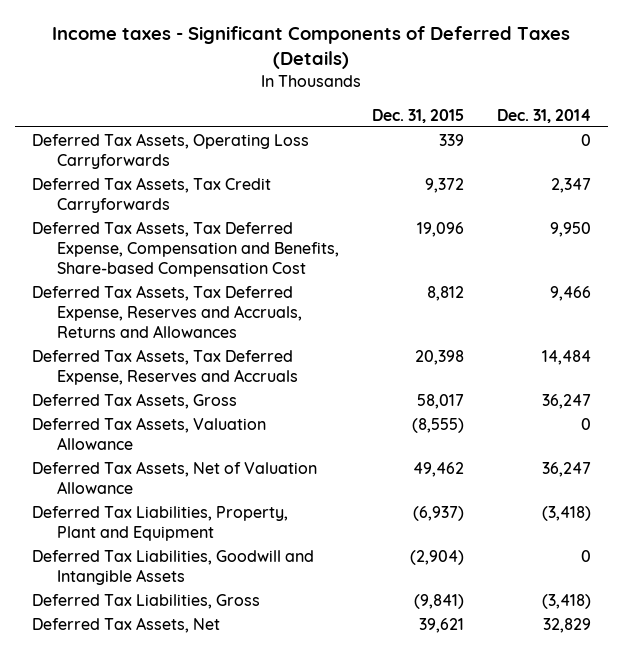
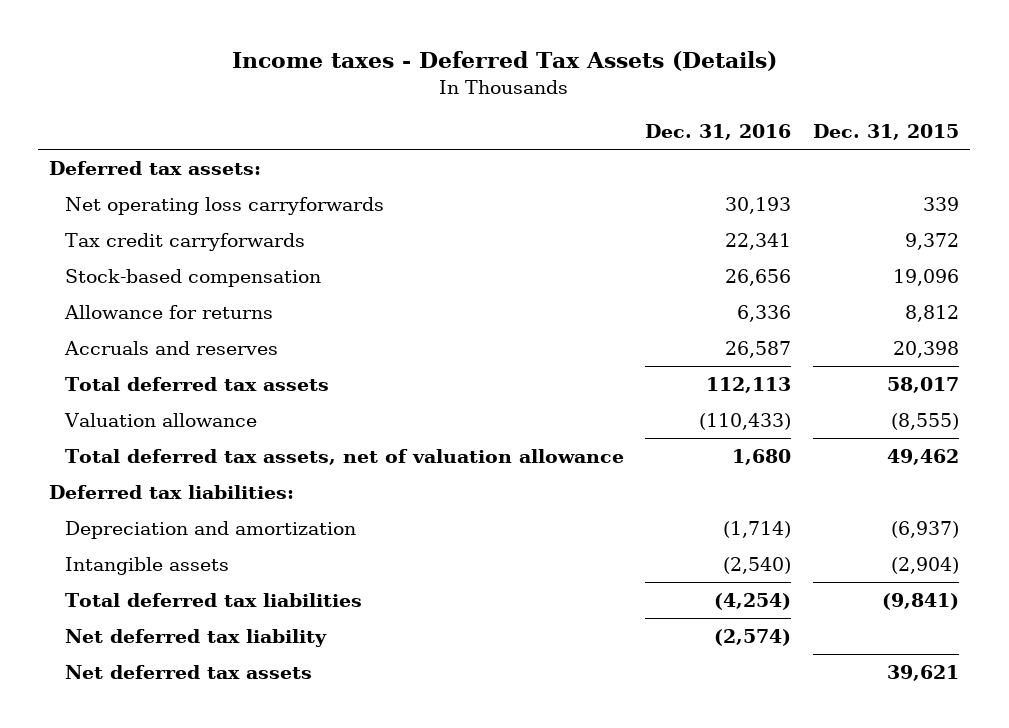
[52,25,571,69] Income taxes - Significant Components of Deferred Taxes (Details) -> [232,50,778,71] Income taxes - Deferred Tax Assets (Details)
[497,108,592,123] Dec. 31, 2014 -> none
none -> [645,123,792,140] Dec. 31, 2016
none -> [49,161,262,176] Deferred tax assets:
[31,132,309,169] Deferred Tax Assets, Operating Loss Carryforwards -> [64,197,384,216] Net operating loss carryforwards
[31,176,271,213] Deferred Tax Assets, Tax Credit Carryforwards -> [64,233,305,252] Tax credit carryforwards
[31,220,339,277] Deferred Tax Assets, Tax Deferred Expense, Compensation and Benefits, Share-based Compensation Cost -> [64,269,321,288] Stock-based compensation
[31,284,302,338] Deferred Tax Assets, Tax Deferred Expense, Reserves and Accruals, Returns and Allowances -> [63,305,273,320] Allowance for returns
[31,348,298,385] Deferred Tax Assets, Tax Deferred Expense, Reserves and Accruals -> [63,341,278,356] Accruals and reserves
[31,392,237,409] Deferred Tax Assets, Gross -> [64,377,329,392] Total deferred tax assets
[31,416,266,450] Deferred Tax Assets, Valuation Allowance -> [63,413,257,428] Valuation allowance
[31,460,317,494] Deferred Tax Assets, Net of Valuation Allowance -> [64,449,624,466] Total deferred tax assets, net of valuation allowance
none -> [49,485,295,500] Deferred tax liabilities:
[31,505,288,541] Deferred Tax Liabilities, Property, Plant and Equipment -> [64,521,356,540] Depreciation and amortization
[31,549,314,585] Deferred Tax Liabilities, Goodwill and Intangible Assets -> [64,557,229,576] Intangible assets
[31,593,260,609] Deferred Tax Liabilities, Gross -> [64,593,362,608] Total deferred tax liabilities
none -> [64,629,327,648] Net deferred tax liability
[31,616,220,633] Deferred Tax Assets, Net -> [64,665,312,680] Net deferred tax assets

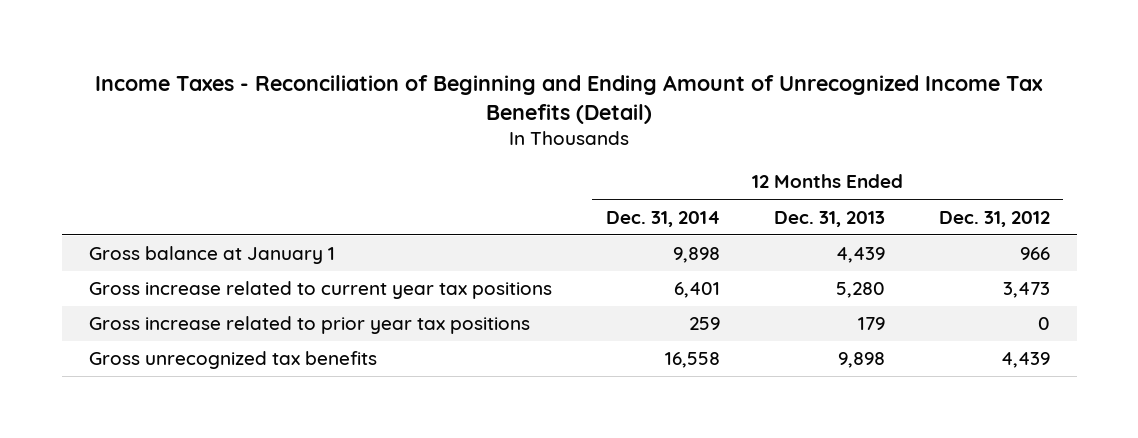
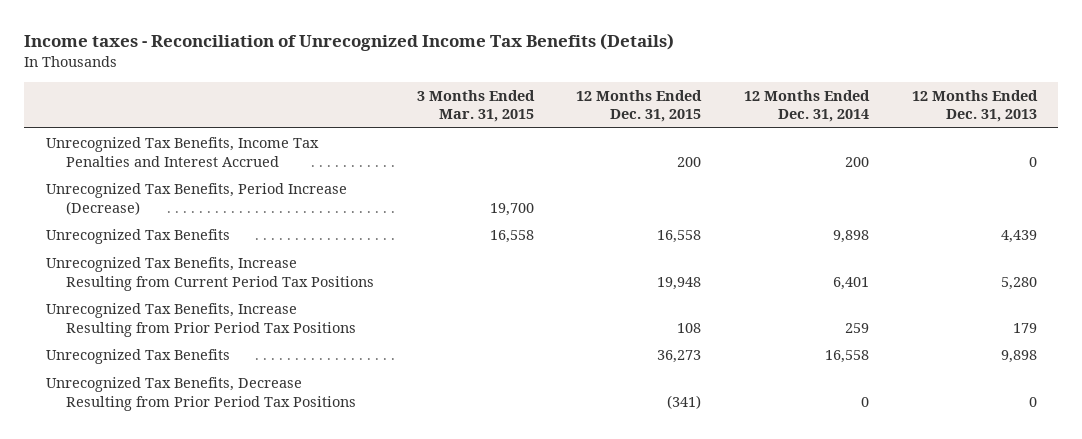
[95,74,1044,124] Income Taxes - Reconciliation of Beginning and Ending Amount of Unrecognized Income Tax Benefits (Detail) -> [24,32,675,51] Income taxes - Reconciliation of Unrecognized Income Tax Benefits (Details)
[938,210,1050,227] Dec. 31, 2012 -> none
none -> [416,89,535,123] 3 Months Ended Mar. 31, 2015
none -> [576,89,703,123] 12 Months Ended Dec. 31, 2015
none -> [45,137,319,167] Unrecognized Tax Benefits, Income Tax Penalties and Interest Accrued
none -> [45,183,347,215] Unrecognized Tax Benefits, Period Increase (Decrease)
[88,246,335,265] Gross balance at January 1 -> [45,229,230,245] Unrecognized Tax Benefits
[88,281,552,300] Gross increase related to current year tax positions -> [45,257,374,291] Unrecognized Tax Benefits, Increase Resulting from Current Period Tax Positions
[88,316,530,335] Gross increase related to prior year tax positions -> [45,303,356,337] Unrecognized Tax Benefits, Increase Resulting from Prior Period Tax Positions
[88,351,377,370] Gross unrecognized tax benefits -> [45,349,230,365] Unrecognized Tax Benefits
none -> [45,377,356,411] Unrecognized Tax Benefits, Decrease Resulting from Prior Period Tax Positions

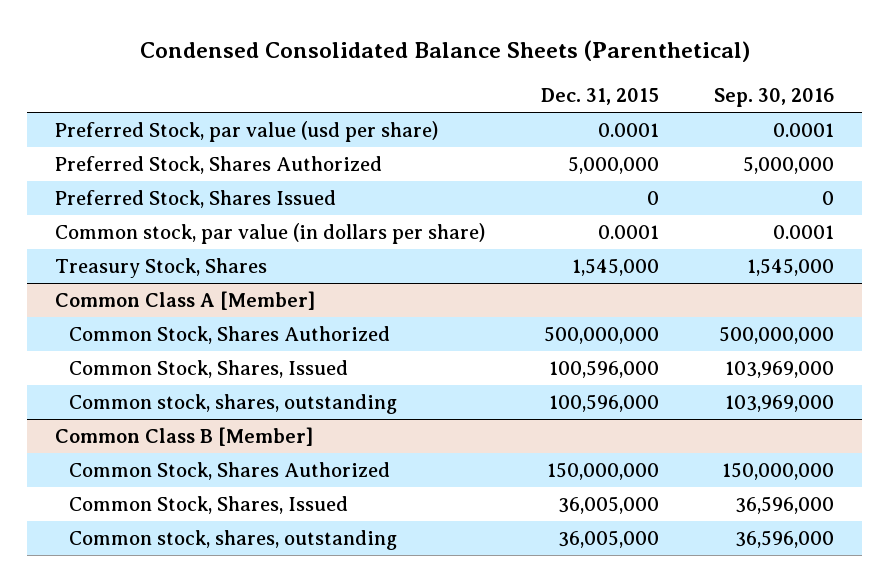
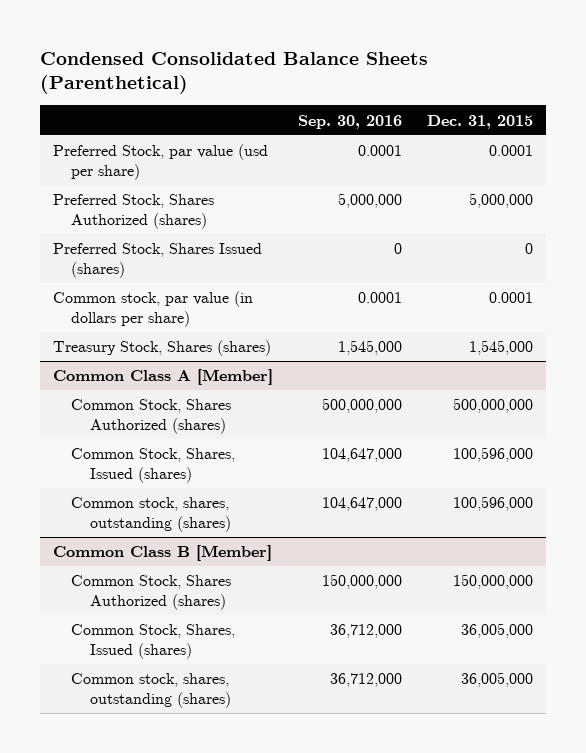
[54,156,382,175] Preferred Stock, Shares Authorized -> [52,194,214,229] Preferred Stock, Shares Authorized (shares)
[54,190,336,209] Preferred Stock, Shares Issued -> [52,243,262,278] Preferred Stock, Shares Issued (shares)
[54,258,267,279] Treasury Stock, Shares -> [52,340,271,357] Treasury Stock, Shares (shares)
[69,326,391,345] Common Stock, Shares Authorized -> [71,399,232,434] Common Stock, Shares Authorized (shares)
[69,360,349,379] Common Stock, Shares, Issued -> [71,448,236,483] Common Stock, Shares, Issued (shares)
[725,361,835,379] 103,969,000 -> [322,448,403,463] 104,647,000
[69,394,398,415] Common stock, shares, outstanding -> [71,497,231,532] Common stock, shares, outstanding (shares)
[725,395,835,413] 103,969,000 -> [322,497,403,512] 104,647,000
[69,462,391,481] Common Stock, Shares Authorized -> [71,575,232,610] Common Stock, Shares Authorized (shares)
[69,496,349,515] Common Stock, Shares, Issued -> [71,624,236,659] Common Stock, Shares, Issued (shares)
[735,496,835,515] 36,596,000 -> [330,624,403,639] 36,712,000
[69,530,398,551] Common stock, shares, outstanding -> [71,673,231,708] Common stock, shares, outstanding (shares)
[735,530,835,549] 36,596,000 -> [330,673,403,688] 36,712,000

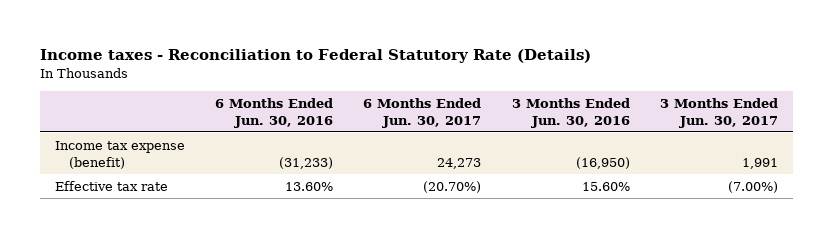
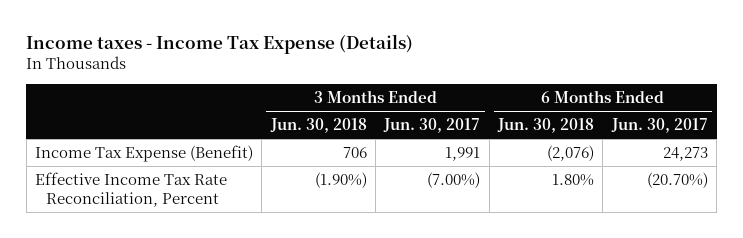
[40,49,592,64] Income taxes - Reconciliation to Federal Statutory Rate (Details) -> [26,34,414,55] Income taxes - Income Tax Expense (Details)
[215,97,334,128] 6 Months Ended Jun. 30, 2016 -> none
[511,97,630,128] 3 Months Ended Jun. 30, 2016 -> none
none -> [269,117,367,133] Jun. 30, 2018
none -> [497,117,595,133] Jun. 30, 2018
[55,140,186,169] Income tax expense (benefit) -> [35,144,254,162] Income Tax Expense (Benefit)
[55,180,169,191] Effective tax rate -> [35,171,228,207] Effective Income Tax Rate Reconciliation, Percent

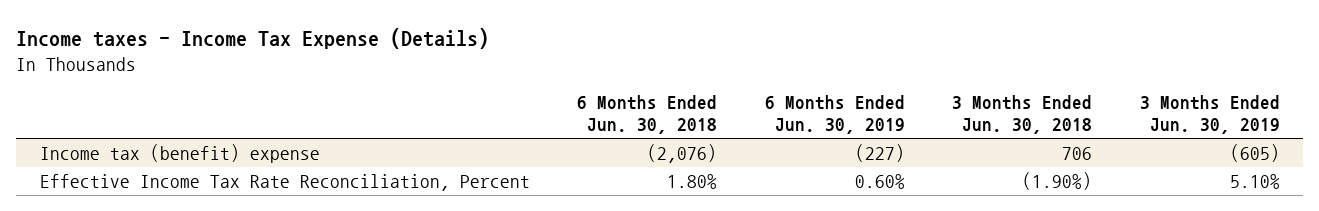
[383,117,481,133] Jun. 30, 2017 -> none
[610,117,708,133] Jun. 30, 2017 -> none
none -> [764,95,905,135] 6 Months Ended Jun. 30, 2019
none -> [1139,95,1280,135] 3 Months Ended Jun. 30, 2019
[35,144,254,162] Income Tax Expense (Benefit) -> [39,143,320,163] Income tax (benefit) expense

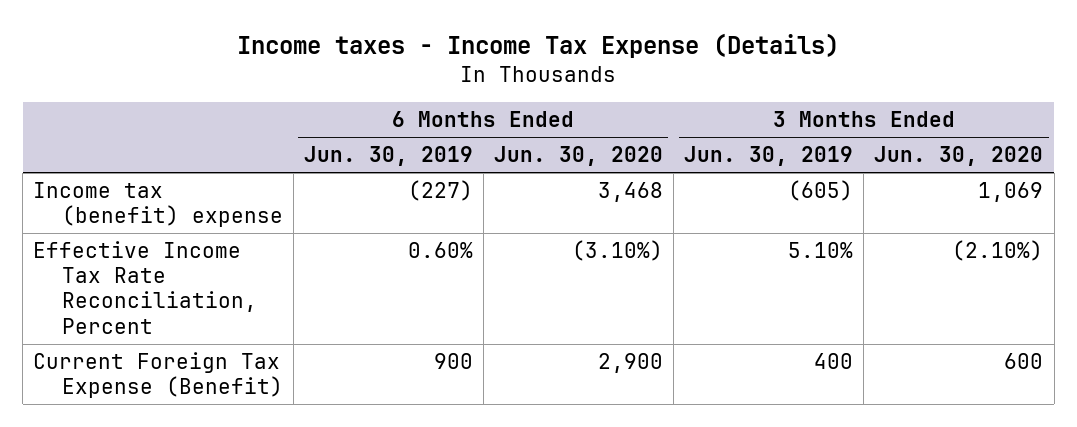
[577,95,718,135] 6 Months Ended Jun. 30, 2018 -> none
[952,95,1093,135] 3 Months Ended Jun. 30, 2018 -> none
none -> [494,145,664,166] Jun. 30, 2020
none -> [874,145,1044,166] Jun. 30, 2020
none -> [33,351,283,399] Current Foreign Tax Expense (Benefit)

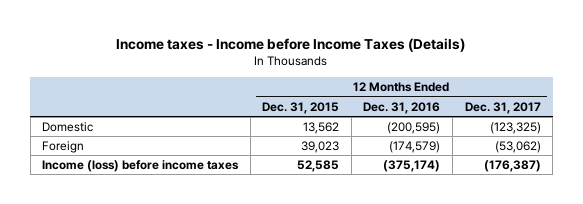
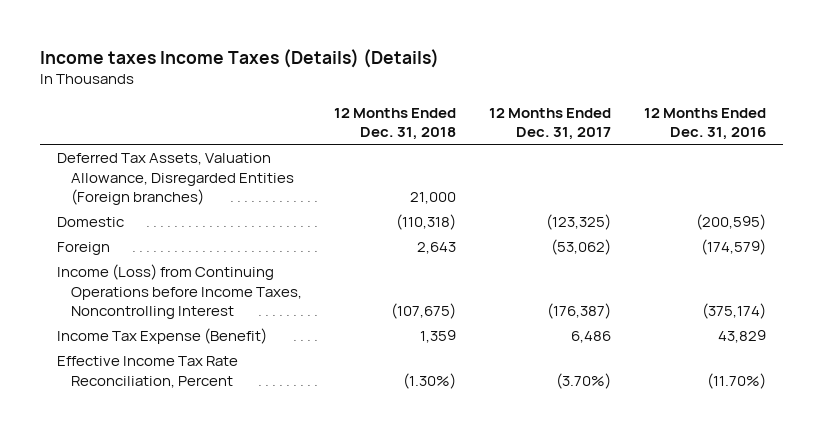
[116,37,466,52] Income taxes - Income before Income Taxes (Details) -> [40,48,440,68] Income taxes Income Taxes (Details) (Details)
[262,101,340,114] Dec. 31, 2015 -> none
none -> [334,107,457,141] 12 Months Ended Dec. 31, 2018
none -> [56,153,294,205] Deferred Tax Assets, Valuation Allowance, Disregarded Entities (Foreign branches)
[42,160,240,173] Income (loss) before income taxes -> [56,264,302,319] Income (Loss) from Continuing Operations before Income Taxes, Noncontrolling Interest
none -> [56,328,267,345] Income Tax Expense (Benefit)
none -> [56,356,238,388] Effective Income Tax Rate Reconciliation, Percent

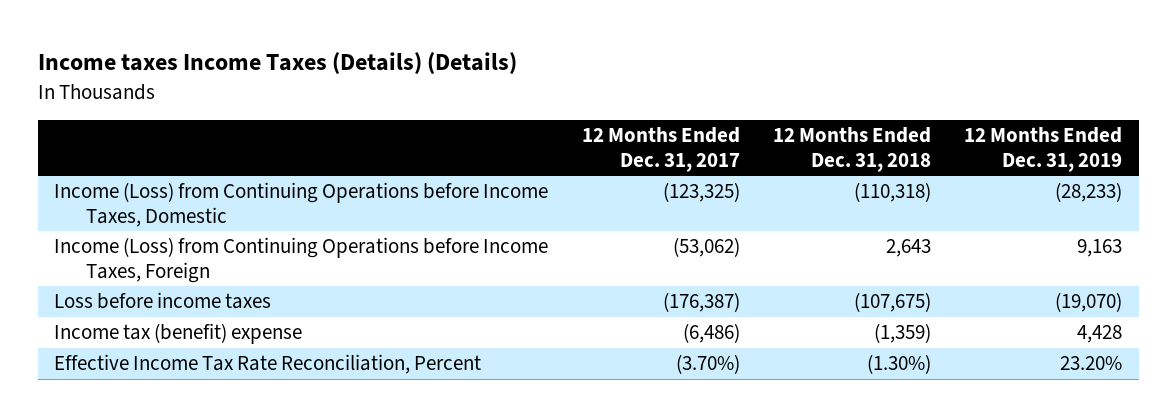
[644,107,767,141] 12 Months Ended Dec. 31, 2016 -> none
none -> [963,127,1122,172] 12 Months Ended Dec. 31, 2019
[56,153,294,205] Deferred Tax Assets, Valuation Allowance, Disregarded Entities (Foreign branches) -> none
[56,217,124,228] Domestic -> [54,182,549,227] Income (Loss) from Continuing Operations before Income Taxes, Domestic
[56,242,110,256] Foreign -> [54,237,549,283] Income (Loss) from Continuing Operations before Income Taxes, Foreign
[56,264,302,319] Income (Loss) from Continuing Operations before Income Taxes, Noncontrolling Interest -> [54,292,272,310] Loss before income taxes
[56,328,267,345] Income Tax Expense (Benefit) -> [54,323,303,345] Income tax (benefit) expense
[420,330,457,344] 1,359 -> [873,323,931,344] (1,359)
[571,331,612,344] 6,486 -> [682,323,740,344] (6,486)

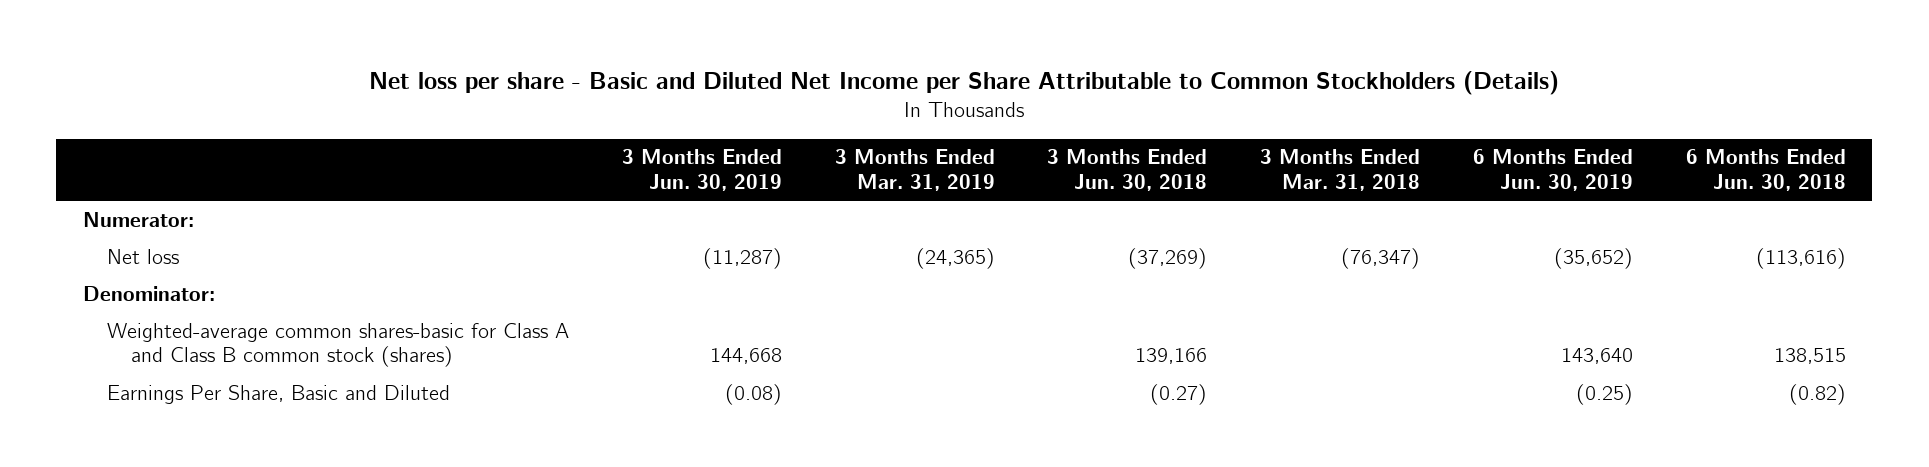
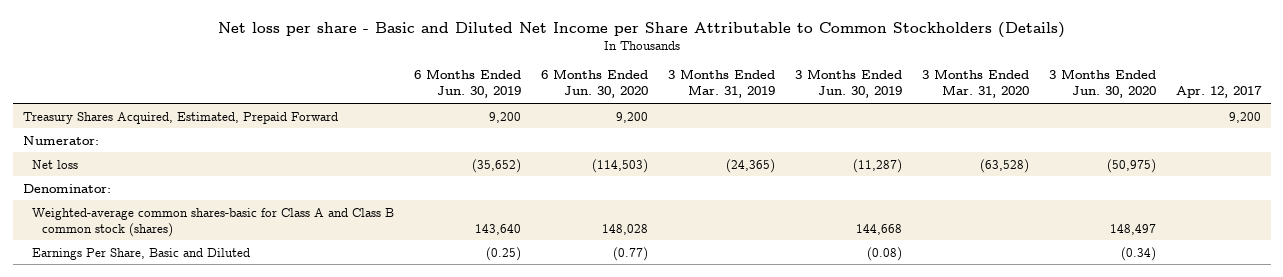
[1047,149,1208,191] 3 Months Ended Jun. 30, 2018 -> none
[1260,149,1421,191] 3 Months Ended Mar. 31, 2018 -> none
[1685,149,1846,191] 6 Months Ended Jun. 30, 2018 -> none
none -> [540,69,648,99] 6 Months Ended Jun. 30, 2020
none -> [921,69,1029,99] 3 Months Ended Mar. 31, 2020
none -> [1048,69,1156,99] 3 Months Ended Jun. 30, 2020
none -> [1175,86,1262,99] Apr. 12, 2017
none -> [22,111,338,124] Treasury Shares Acquired, Estimated, Prepaid Forward

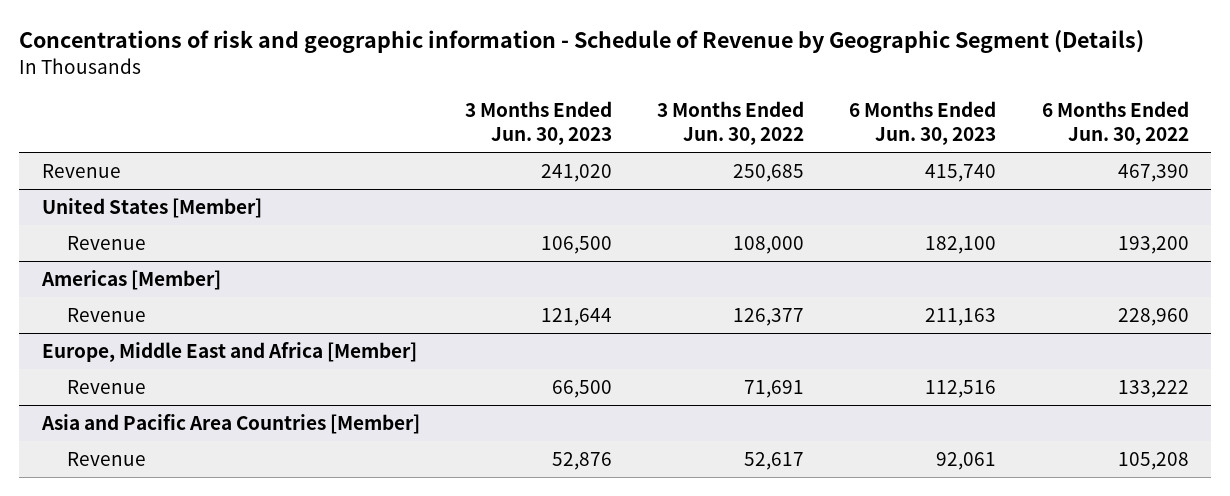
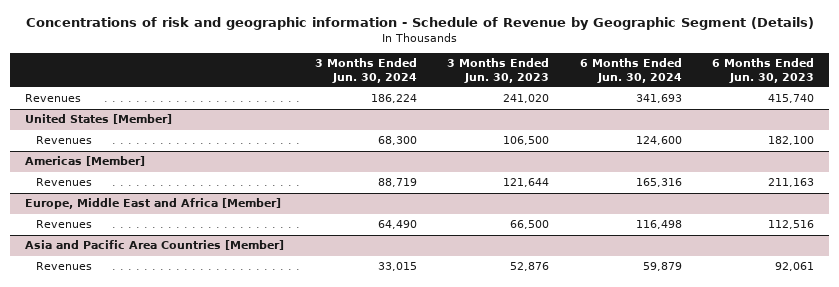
[657,101,805,146] 3 Months Ended Jun. 30, 2022 -> none
[1041,101,1189,146] 6 Months Ended Jun. 30, 2022 -> none
none -> [314,58,417,83] 3 Months Ended Jun. 30, 2024
none -> [579,58,682,83] 6 Months Ended Jun. 30, 2024
[41,163,121,178] Revenue -> [25,94,82,103] Revenues
[66,235,146,250] Revenue -> [35,136,92,145] Revenues
[66,307,146,322] Revenue -> [35,178,92,187] Revenues
[66,379,146,394] Revenue -> [35,220,92,229] Revenues
[66,451,146,466] Revenue -> [35,262,92,271] Revenues

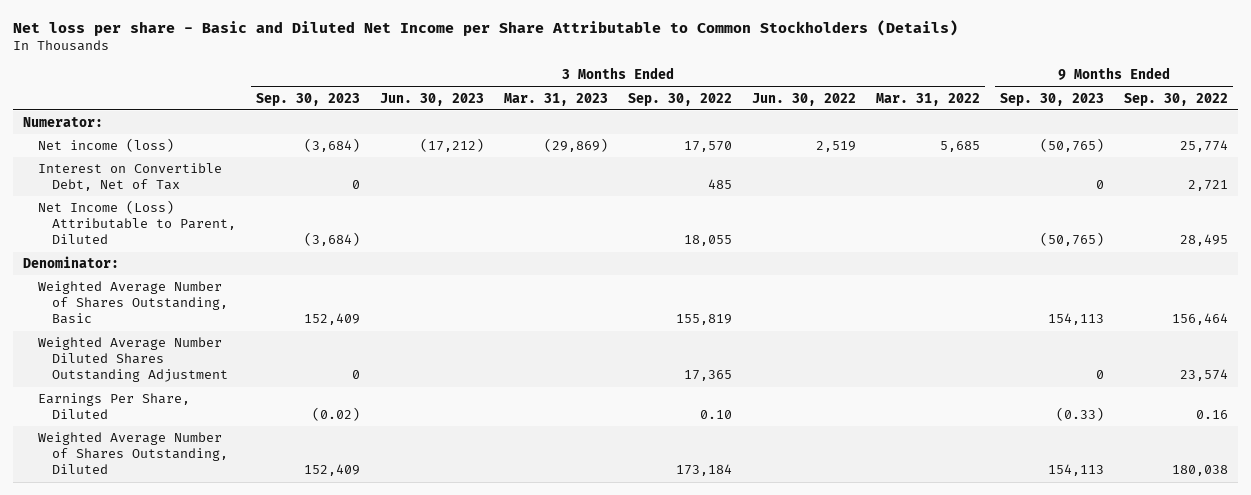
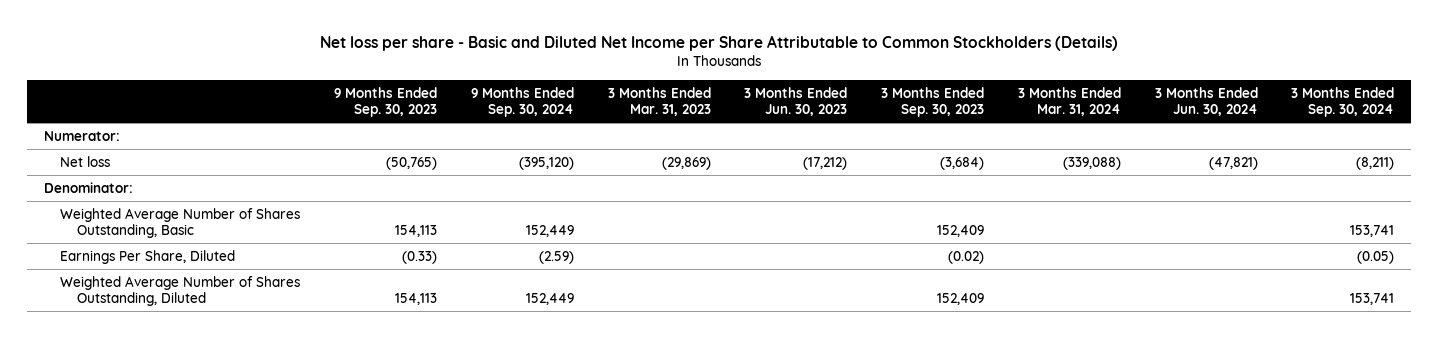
[628,92,733,106] Sep. 30, 2022 -> none
[752,92,857,106] Jun. 30, 2022 -> none
[876,92,981,106] Mar. 31, 2022 -> none
[1124,92,1229,106] Sep. 30, 2022 -> none
none -> [470,86,574,118] 9 Months Ended Sep. 30, 2024
none -> [1017,86,1121,117] 3 Months Ended Mar. 31, 2024
none -> [1154,86,1258,117] 3 Months Ended Jun. 30, 2024
none -> [1291,86,1395,118] 3 Months Ended Sep. 30, 2024
[37,163,222,192] Interest on Convertible Debt, Net of Tax -> none
[37,200,237,245] Net Income (Loss) Attributable to Parent, Diluted -> none
[37,138,174,153] Net income (loss) -> [60,155,111,167] Net loss
[37,337,229,383] Weighted Average Number Diluted Shares Outstanding Adjustment -> none

